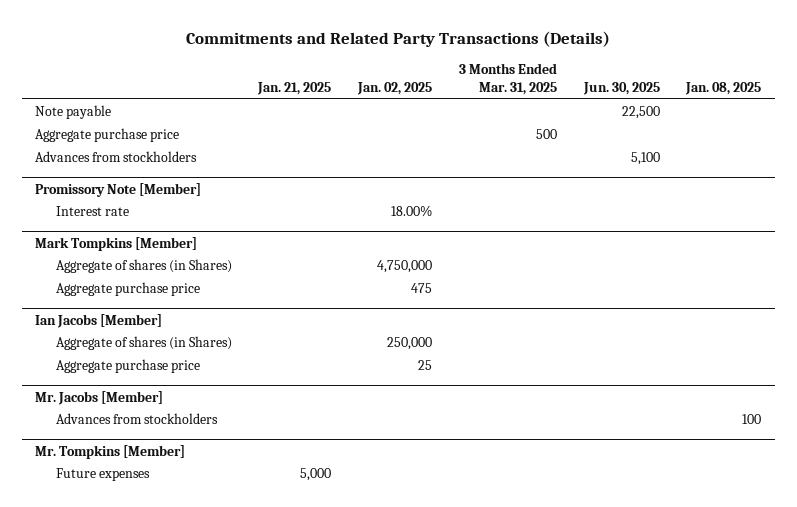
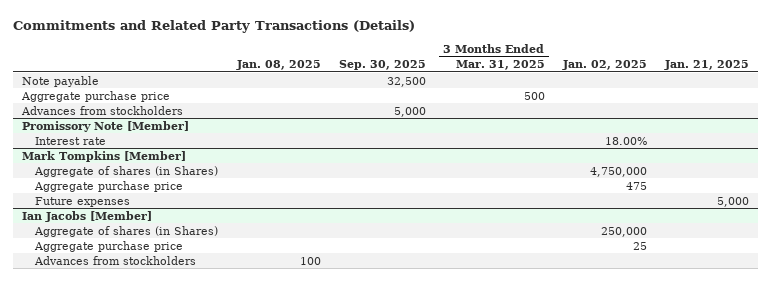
[582,82,660,96] Jun. 30, 2025 -> none
none -> [338,60,426,71] Sep. 30, 2025
none -> [35,196,131,207] Future expenses
[35,390,164,405] Mr. Jacobs [Member] -> none
[55,413,218,425] Advances from stockholders -> none
[35,444,186,459] Mr. Tompkins [Member] -> none
[55,468,150,482] Future expenses -> none
none -> [34,255,197,265] Advances from stockholders

